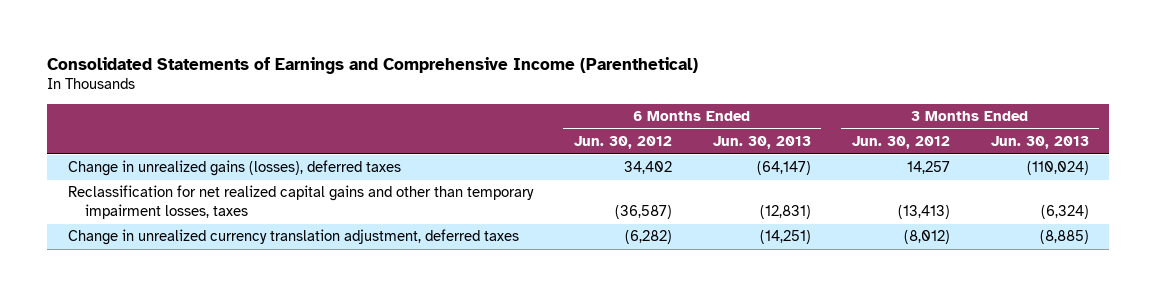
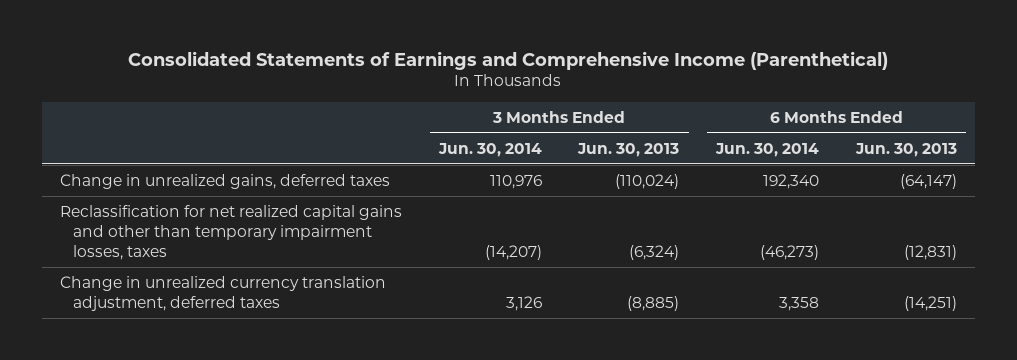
[573,136,672,150] Jun. 30, 2012 -> none
[851,136,950,150] Jun. 30, 2012 -> none
none -> [437,142,542,157] Jun. 30, 2014
none -> [715,142,820,157] Jun. 30, 2014
[67,160,401,177] Change in unrealized gains (losses), deferred taxes -> [59,173,390,189] Change in unrealized gains, deferred taxes

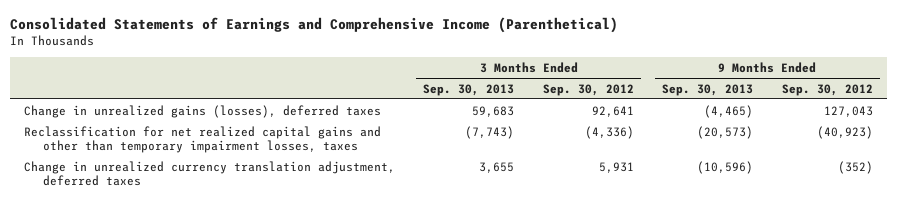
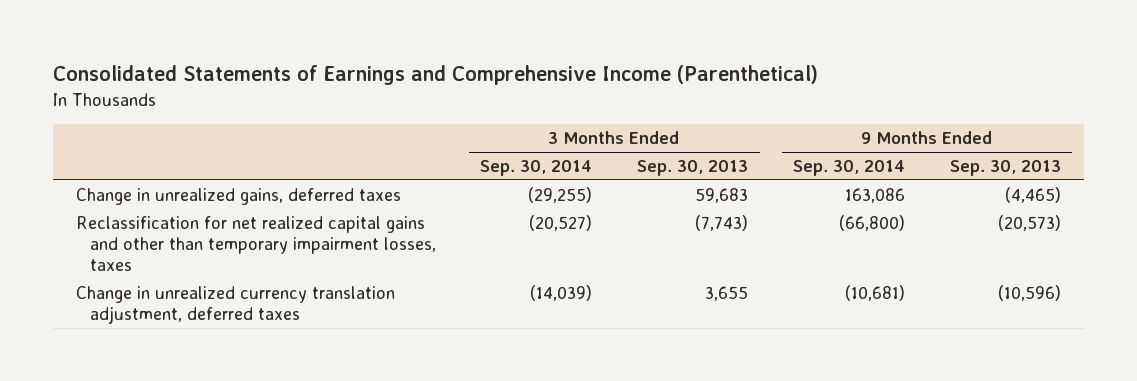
[542,83,634,96] Sep. 30, 2012 -> none
[781,83,873,96] Sep. 30, 2012 -> none
none -> [480,160,593,177] Sep. 30, 2014
none -> [793,160,906,177] Sep. 30, 2014
[24,104,382,118] Change in unrealized gains (losses), deferred taxes -> [75,188,401,206] Change in unrealized gains, deferred taxes

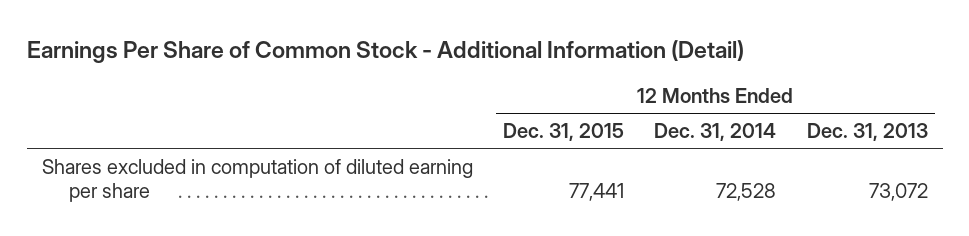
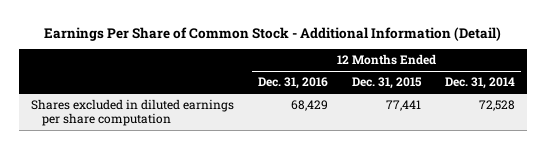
[806,123,928,142] Dec. 31, 2013 -> none
none -> [258,77,329,90] Dec. 31, 2016
[41,158,473,203] Shares excluded in computation of diluted earning per share -> [31,99,235,126] Shares excluded in diluted earnings per share computation

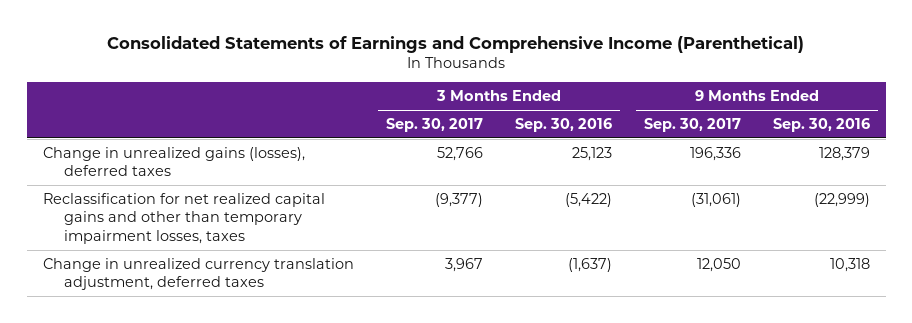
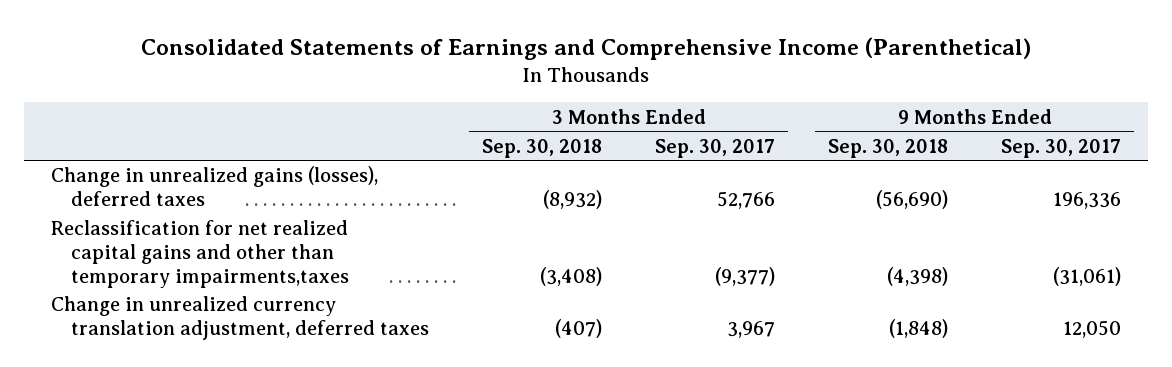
[514,118,612,133] Sep. 30, 2016 -> none
[772,118,870,133] Sep. 30, 2016 -> none
none -> [482,138,603,158] Sep. 30, 2018
none -> [828,138,949,158] Sep. 30, 2018
[42,192,325,244] Reclassification for net realized capital gains and other than temporary impairment losses, taxes -> [50,220,350,288] Reclassification for net realized capital gains and other than temporary impairments,taxes

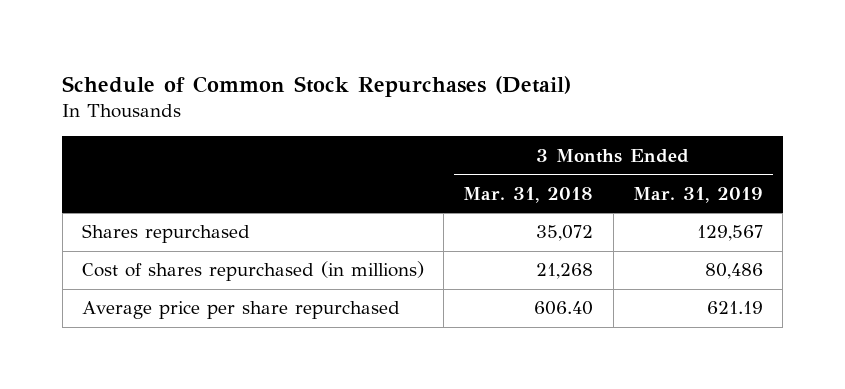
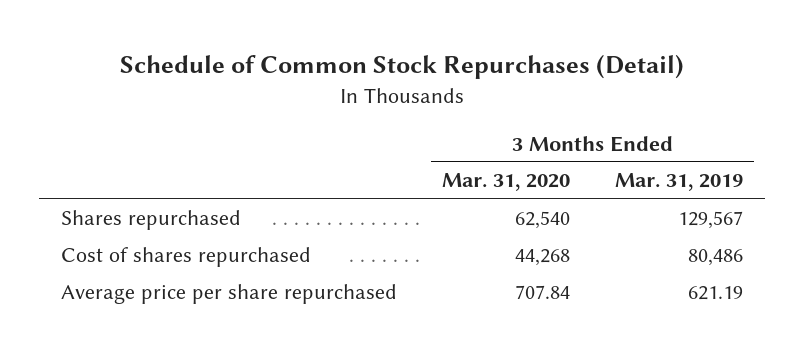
[463,186,594,203] Mar. 31, 2018 -> none
none -> [442,173,571,192] Mar. 31, 2020
[81,261,424,282] Cost of shares repurchased (in millions) -> [61,246,312,267] Cost of shares repurchased

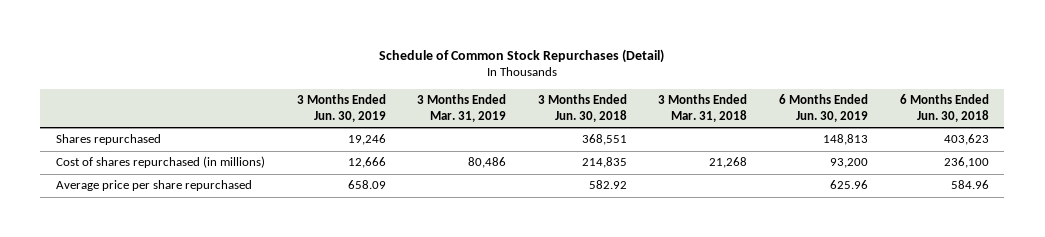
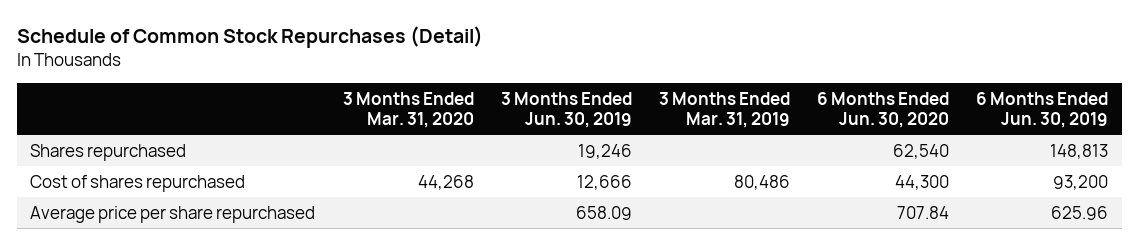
[537,94,627,122] 3 Months Ended Jun. 30, 2018 -> none
[658,94,748,122] 3 Months Ended Mar. 31, 2018 -> none
[899,94,989,122] 6 Months Ended Jun. 30, 2018 -> none
none -> [342,92,474,128] 3 Months Ended Mar. 31, 2020
none -> [817,92,950,128] 6 Months Ended Jun. 30, 2020
[56,156,266,169] Cost of shares repurchased (in millions) -> [30,174,246,192] Cost of shares repurchased

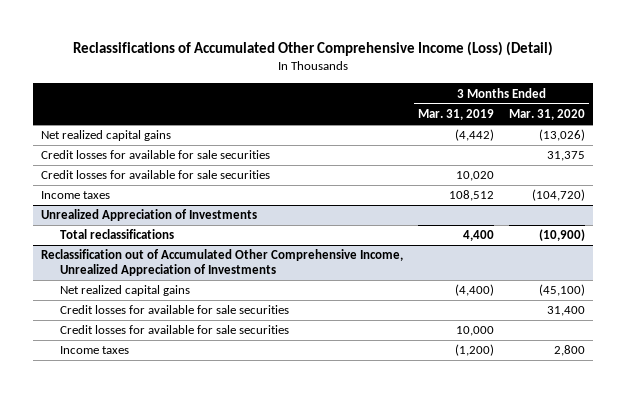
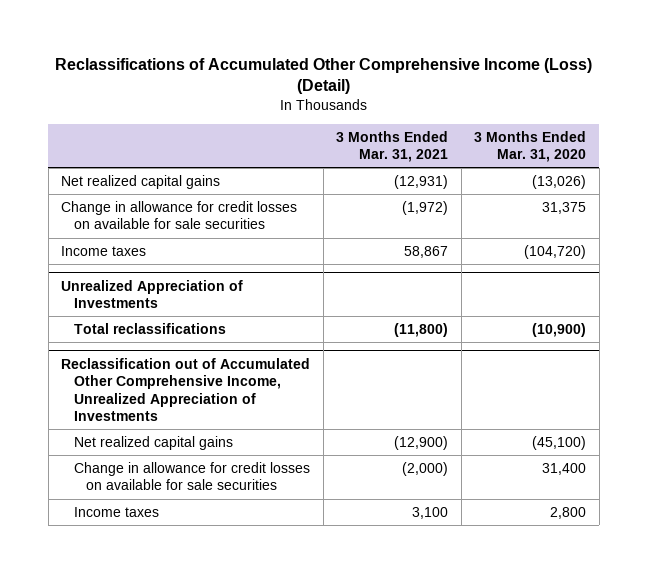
[418,109,495,121] Mar. 31, 2019 -> none
none -> [336,130,449,163] 3 Months Ended Mar. 31, 2021
[40,170,270,180] Credit losses for available for sale securities -> none
[40,150,270,160] Credit losses for available for sale securities -> [61,200,298,230] Change in allowance for credit losses on available for sale securities
[59,325,289,335] Credit losses for available for sale securities -> none
[59,305,289,315] Credit losses for available for sale securities -> [73,461,310,491] Change in allowance for credit losses on available for sale securities

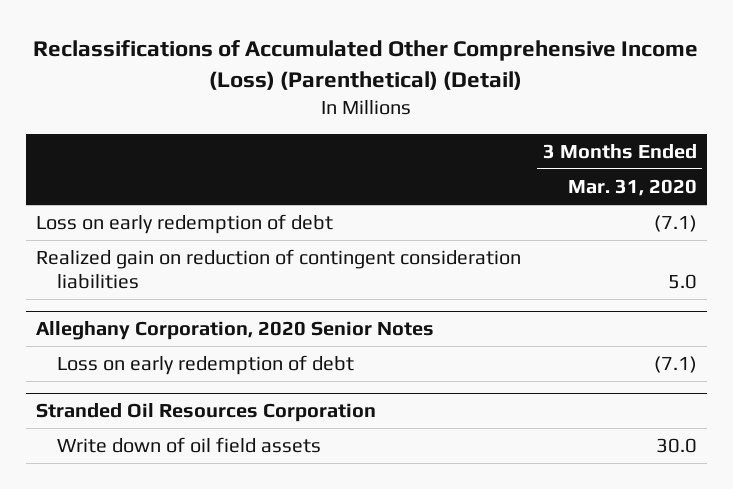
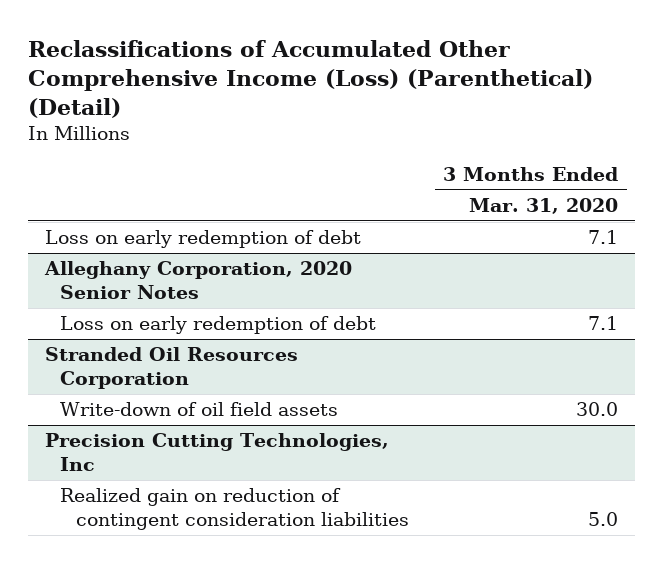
[36,249,522,290] Realized gain on reduction of contingent consideration liabilities -> none
[653,215,697,233] (7.1) -> [588,230,619,245] 7.1
[653,356,697,374] (7.1) -> [588,316,619,331] 7.1
[56,437,321,454] Write down of oil field assets -> [60,402,339,417] Write-down of oil field assets
none -> [44,433,389,471] Precision Cutting Technologies, Inc
none -> [60,488,410,530] Realized gain on reduction of contingent consideration liabilities

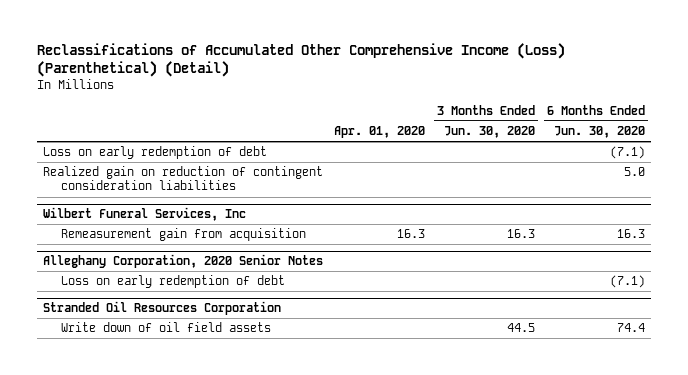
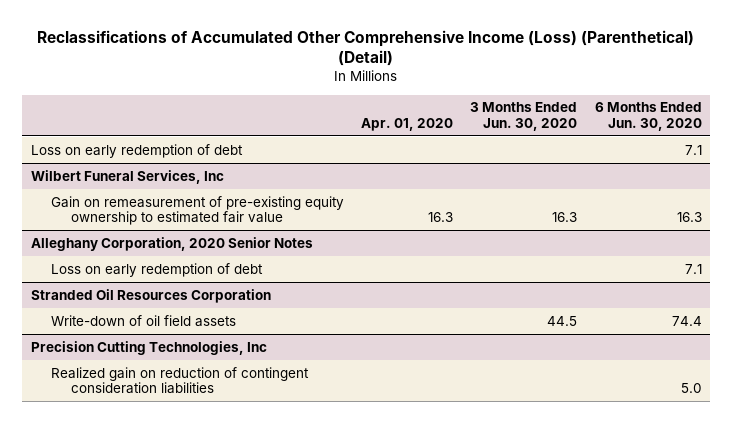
[42,166,323,191] Realized gain on reduction of contingent consideration liabilities -> none
[610,146,646,160] (7.1) -> [684,144,702,155] 7.1
[61,228,307,242] Remeasurement gain from acquisition -> [50,195,344,226] Gain on remeasurement of pre-existing equity ownership to estimated fair value
[610,275,646,289] (7.1) -> [684,263,702,274] 7.1
[61,322,272,333] Write down of oil field assets -> [50,314,236,327] Write-down of oil field assets
none -> [30,340,267,355] Precision Cutting Technologies, Inc
none -> [50,366,309,395] Realized gain on reduction of contingent consideration liabilities

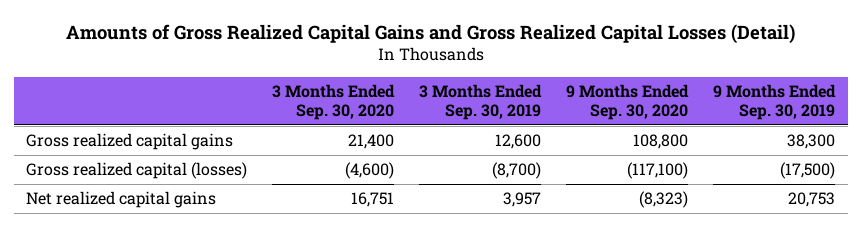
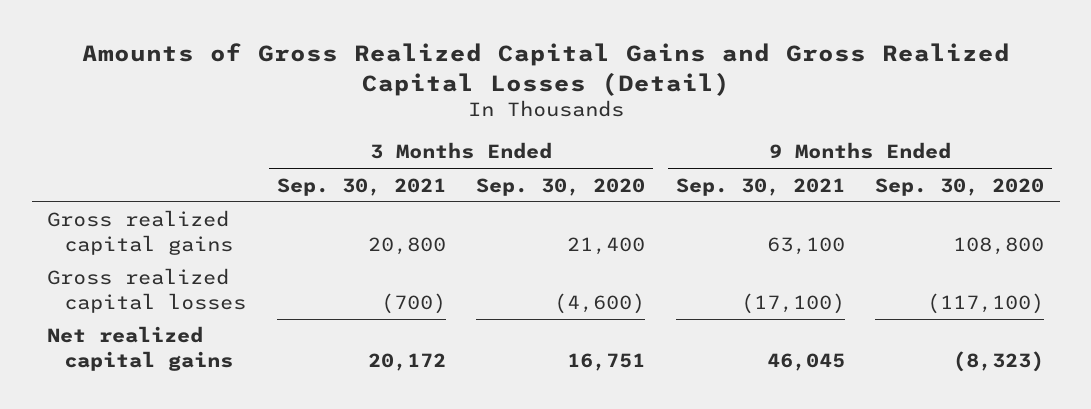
[419,83,543,121] 3 Months Ended Sep. 30, 2019 -> none
[713,83,837,121] 9 Months Ended Sep. 30, 2019 -> none
none -> [276,177,446,196] Sep. 30, 2021
none -> [675,177,845,196] Sep. 30, 2021
[26,162,248,180] Gross realized capital (losses) -> [47,268,247,313] Gross realized capital losses

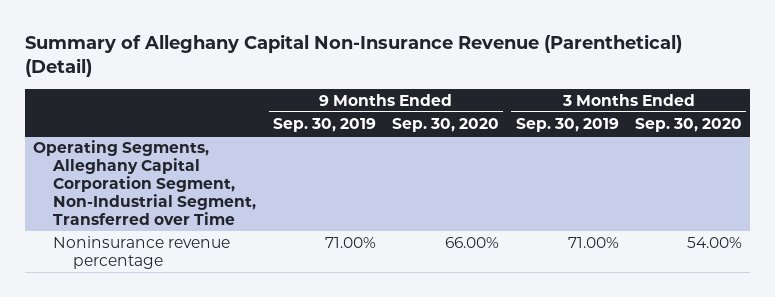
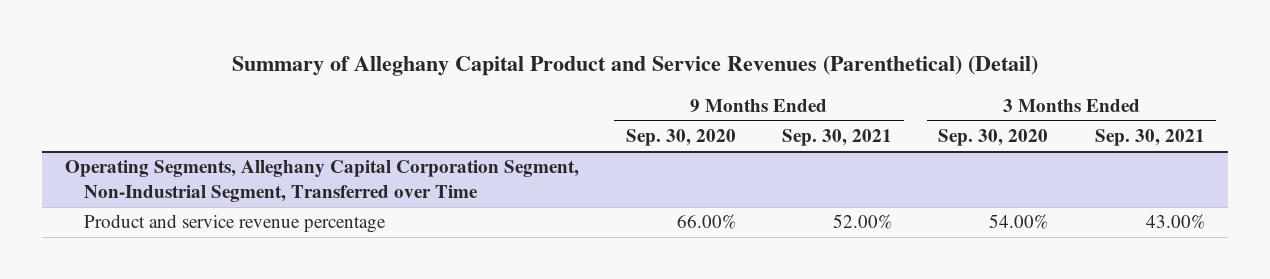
[24,33,682,78] Summary of Alleghany Capital Non-Insurance Revenue (Parenthetical) (Detail) -> [231,55,1038,77] Summary of Alleghany Capital Product and Service Revenues (Parenthetical) (Detail)
[272,117,376,132] Sep. 30, 2019 -> none
[515,117,619,132] Sep. 30, 2019 -> none
none -> [781,129,892,147] Sep. 30, 2021
none -> [1094,129,1205,147] Sep. 30, 2021
[53,236,231,270] Noninsurance revenue percentage -> [84,214,387,234] Product and service revenue percentage

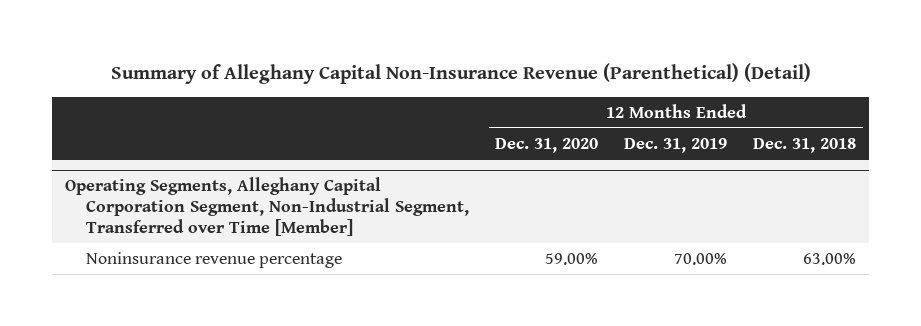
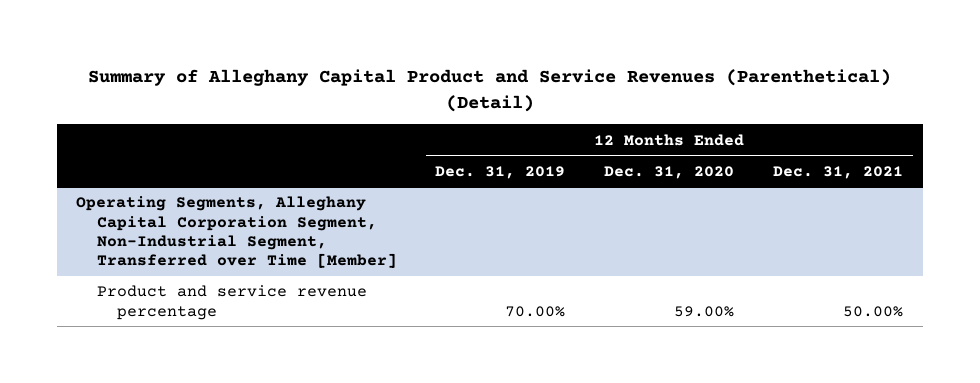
[110,63,811,85] Summary of Alleghany Capital Non-Insurance Revenue (Parenthetical) (Detail) -> [87,69,891,112] Summary of Alleghany Capital Product and Service Revenues (Parenthetical) (Detail)
[753,137,857,153] Dec. 31, 2018 -> none
none -> [773,165,904,179] Dec. 31, 2021
[86,252,343,269] Noninsurance revenue percentage -> [96,285,367,320] Product and service revenue percentage

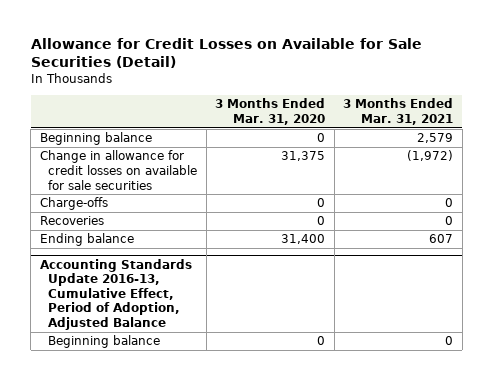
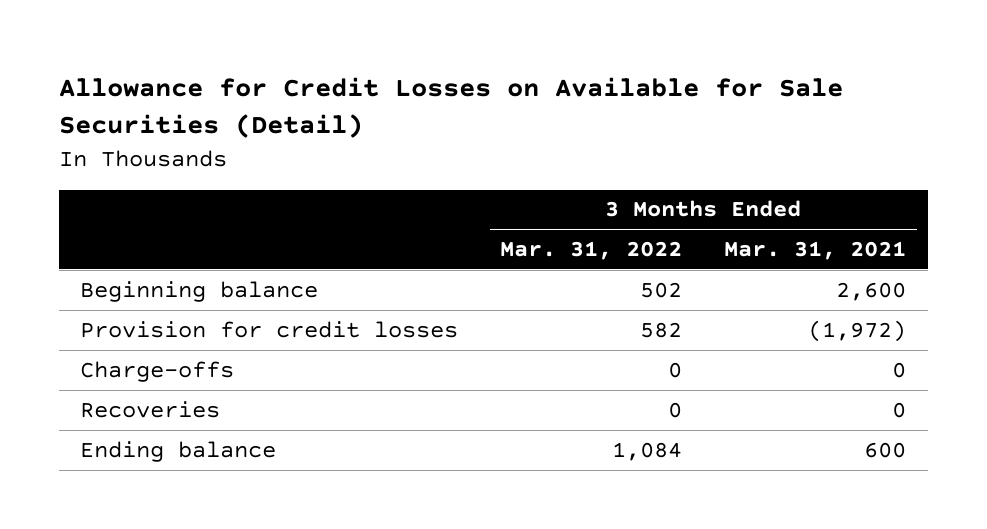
[215,98,326,125] 3 Months Ended Mar. 31, 2020 -> none
none -> [500,240,683,260] Mar. 31, 2022
[417,133,454,144] 2,579 -> [836,281,907,301] 2,600
[39,150,198,190] Change in allowance for credit losses on available for sale securities -> [80,320,459,338] Provision for credit losses
[39,258,192,330] Accounting Standards Update 2016-13, Cumulative Effect, Period of Adoption, Adjusted Balance -> none
[48,335,161,349] Beginning balance -> none
[429,234,454,244] 607 -> [864,441,907,458] 600

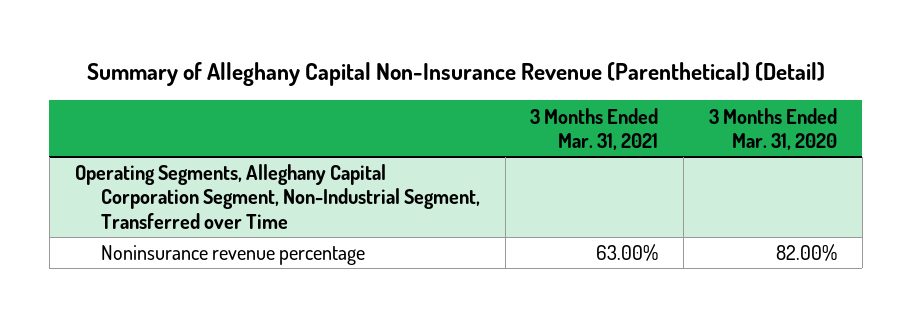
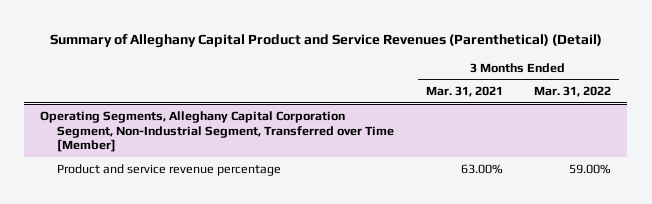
[86,62,825,87] Summary of Alleghany Capital Non-Insurance Revenue (Parenthetical) (Detail) -> [49,33,602,48] Summary of Alleghany Capital Product and Service Revenues (Parenthetical) (Detail)
[708,107,837,150] 3 Months Ended Mar. 31, 2020 -> none
none -> [534,85,612,97] Mar. 31, 2022
[74,164,480,229] Operating Segments, Alleghany Capital Corporation Segment, Non-Industrial Segment, Transferred over Time -> [40,110,394,153] Operating Segments, Alleghany Capital Corporation Segment, Non-Industrial Segment, Transferred over Time [Member]
[100,245,365,266] Noninsurance revenue percentage -> [56,163,281,176] Product and service revenue percentage

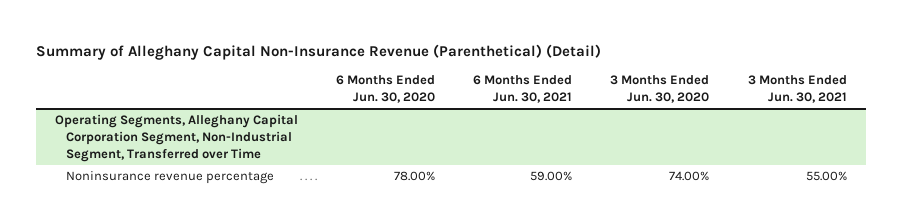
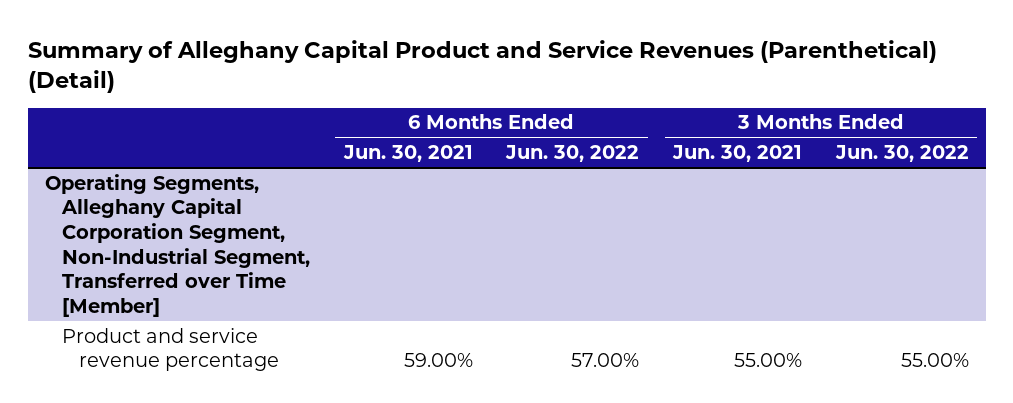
[35,43,601,60] Summary of Alleghany Capital Non-Insurance Revenue (Parenthetical) (Detail) -> [27,39,937,94] Summary of Alleghany Capital Product and Service Revenues (Parenthetical) (Detail)
[335,75,435,103] 6 Months Ended Jun. 30, 2020 -> none
[610,75,710,103] 3 Months Ended Jun. 30, 2020 -> none
none -> [505,145,640,163] Jun. 30, 2022
none -> [834,145,969,163] Jun. 30, 2022
[54,114,298,162] Operating Segments, Alleghany Capital Corporation Segment, Non-Industrial Segment, Transferred over Time -> [44,173,310,318] Operating Segments, Alleghany Capital Corporation Segment, Non-Industrial Segment, Transferred over Time [Member]
[65,171,274,185] Noninsurance revenue percentage -> [61,327,279,372] Product and service revenue percentage

